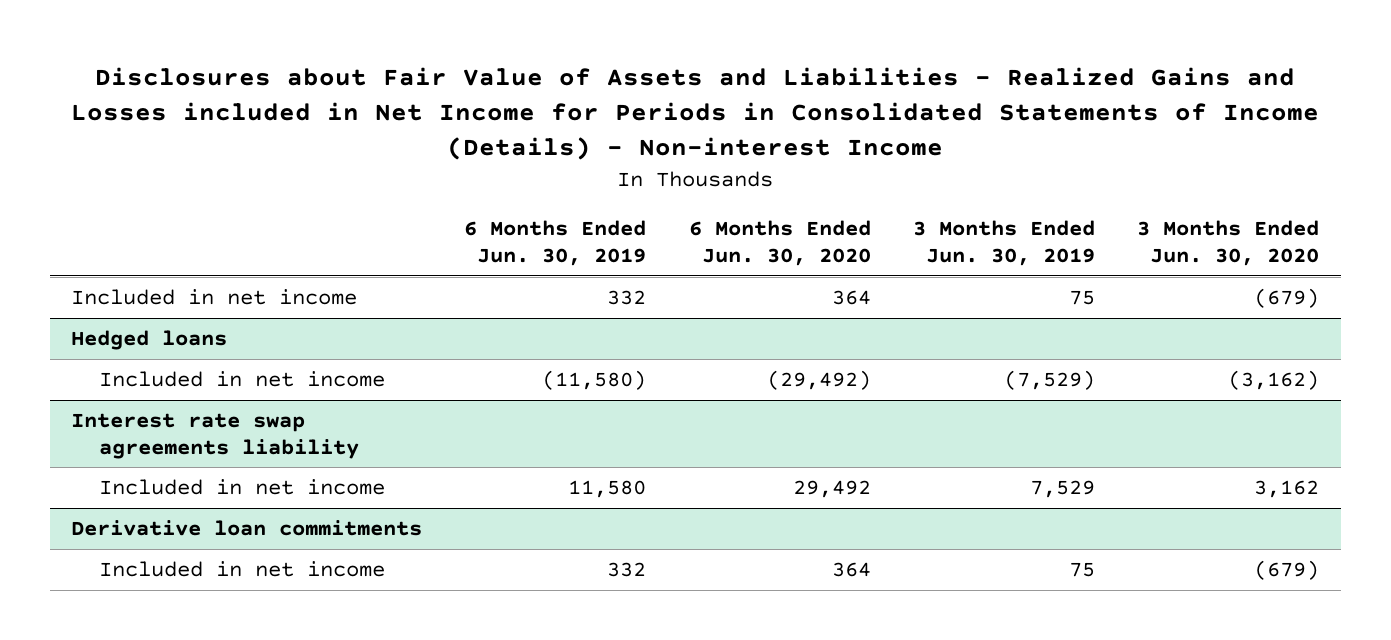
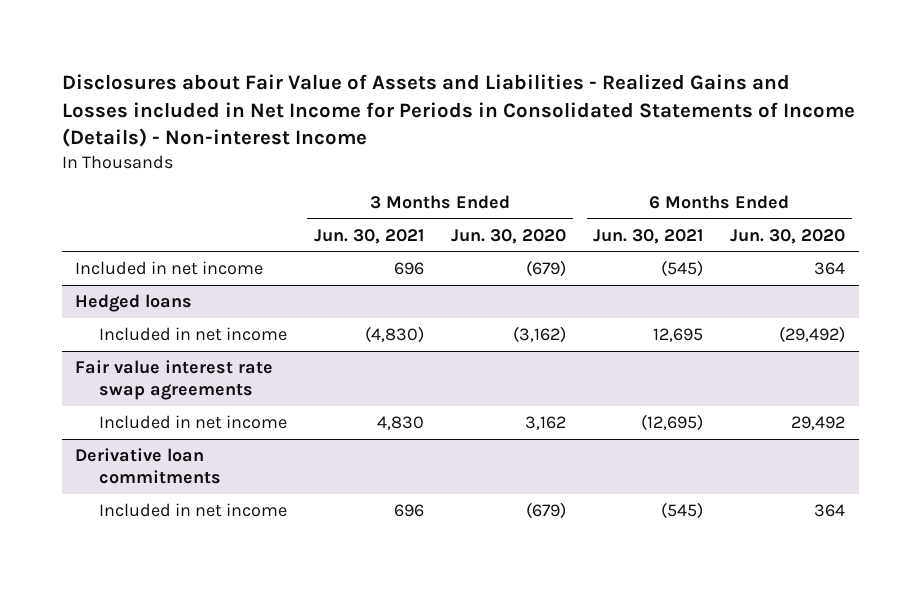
[464,220,647,266] 6 Months Ended Jun. 30, 2019 -> none
[913,220,1096,266] 3 Months Ended Jun. 30, 2019 -> none
none -> [314,228,425,244] Jun. 30, 2021
none -> [593,228,704,244] Jun. 30, 2021
[71,413,360,459] Interest rate swap agreements liability -> [75,359,274,401] Fair value interest rate swap agreements

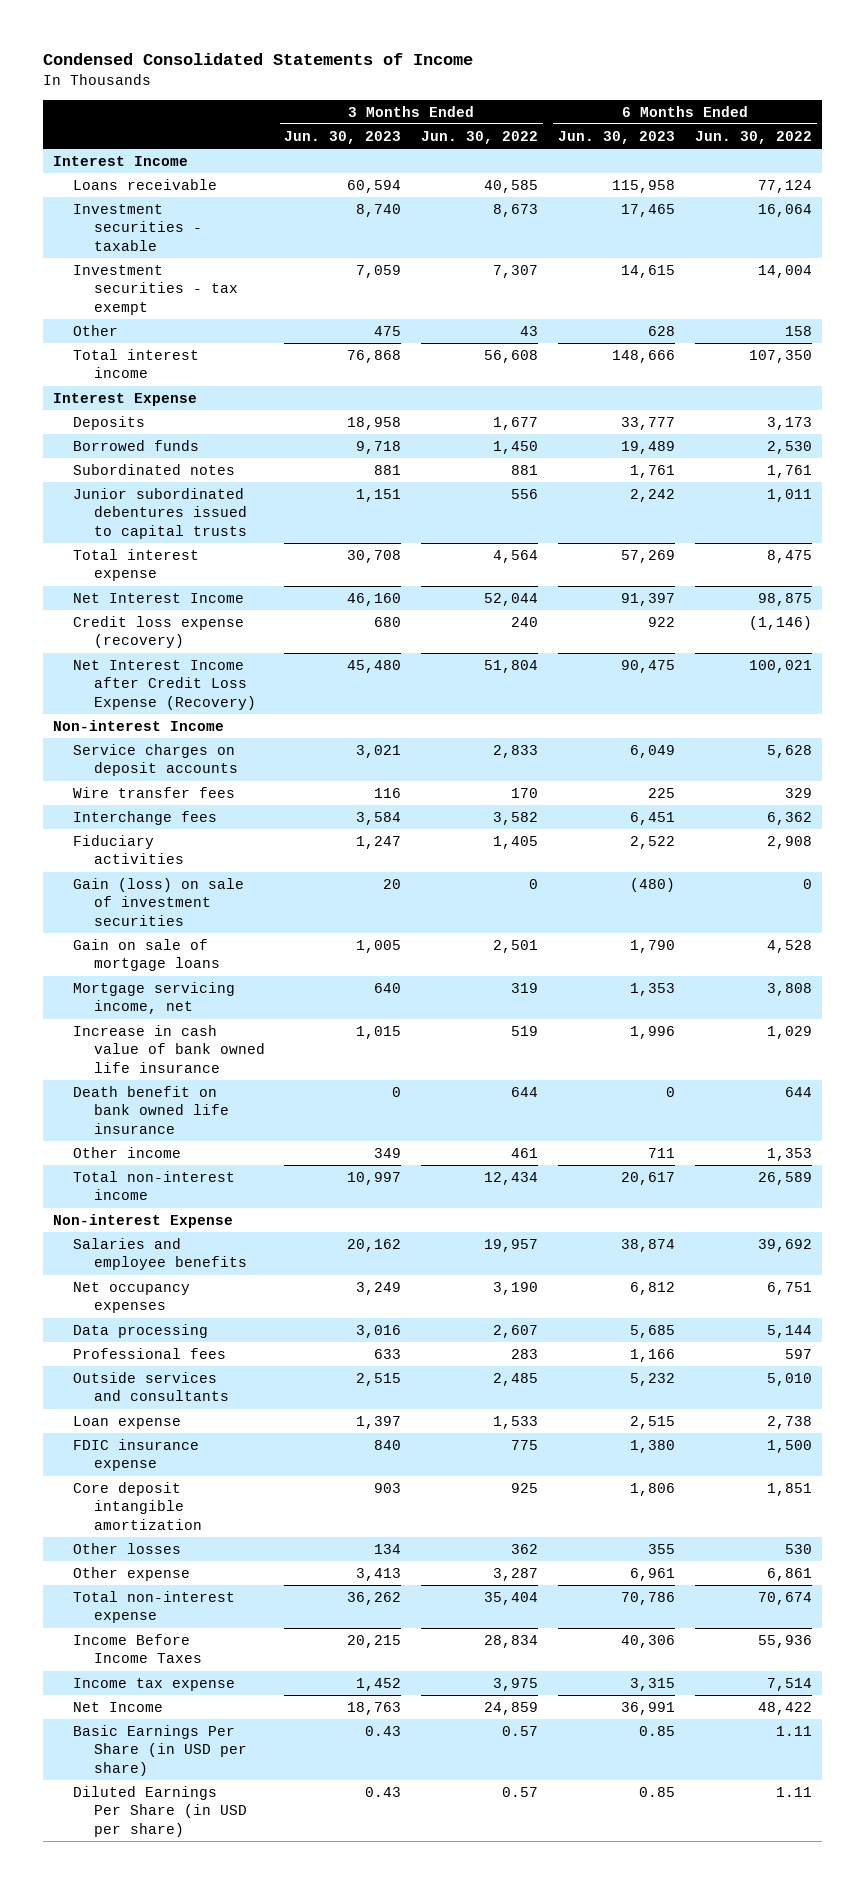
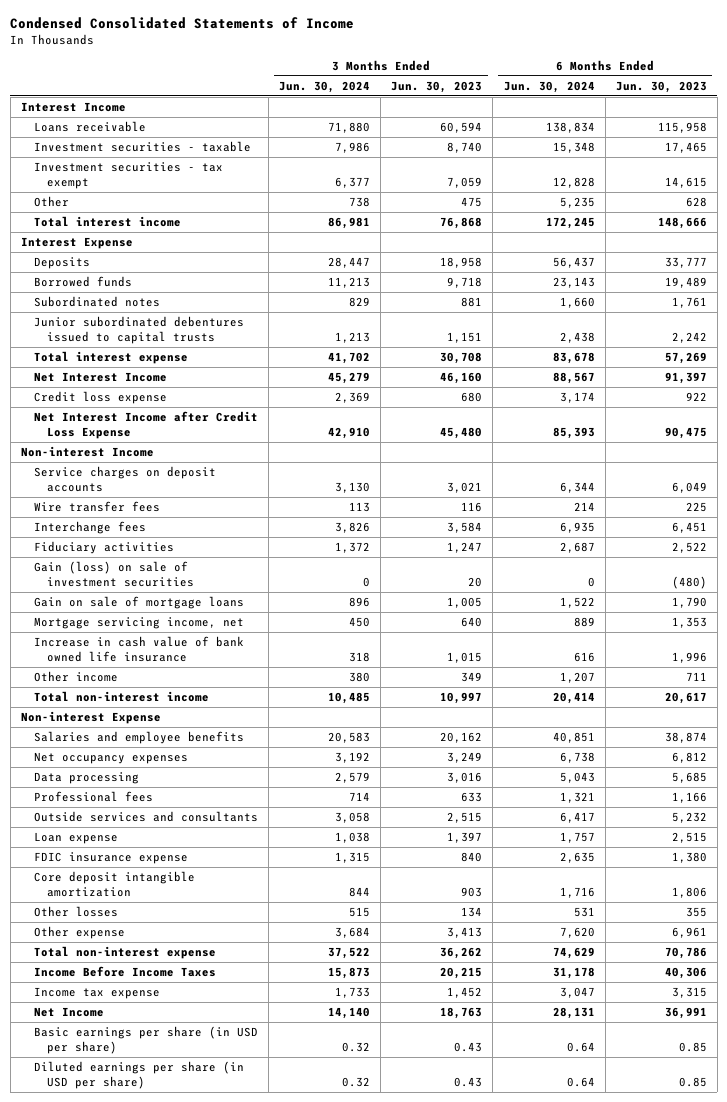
[421,130,539,144] Jun. 30, 2022 -> none
[695,130,813,144] Jun. 30, 2022 -> none
none -> [279,80,371,93] Jun. 30, 2024
none -> [503,80,595,93] Jun. 30, 2024
[73,615,245,649] Credit loss expense (recovery) -> [33,391,167,405] Credit loss expense
[73,659,256,711] Net Interest Income after Credit Loss Expense (Recovery) -> [33,411,258,439] Net Interest Income after Credit Loss Expense
[73,1085,229,1135] Death benefit on bank owned life insurance -> none
[73,1724,247,1777] Basic Earnings Per Share (in USD per share) -> [33,1026,258,1054] Basic earnings per share (in USD per share)
[73,1785,247,1838] Diluted Earnings Per Share (in USD per share) -> [33,1061,244,1089] Diluted earnings per share (in USD per share)

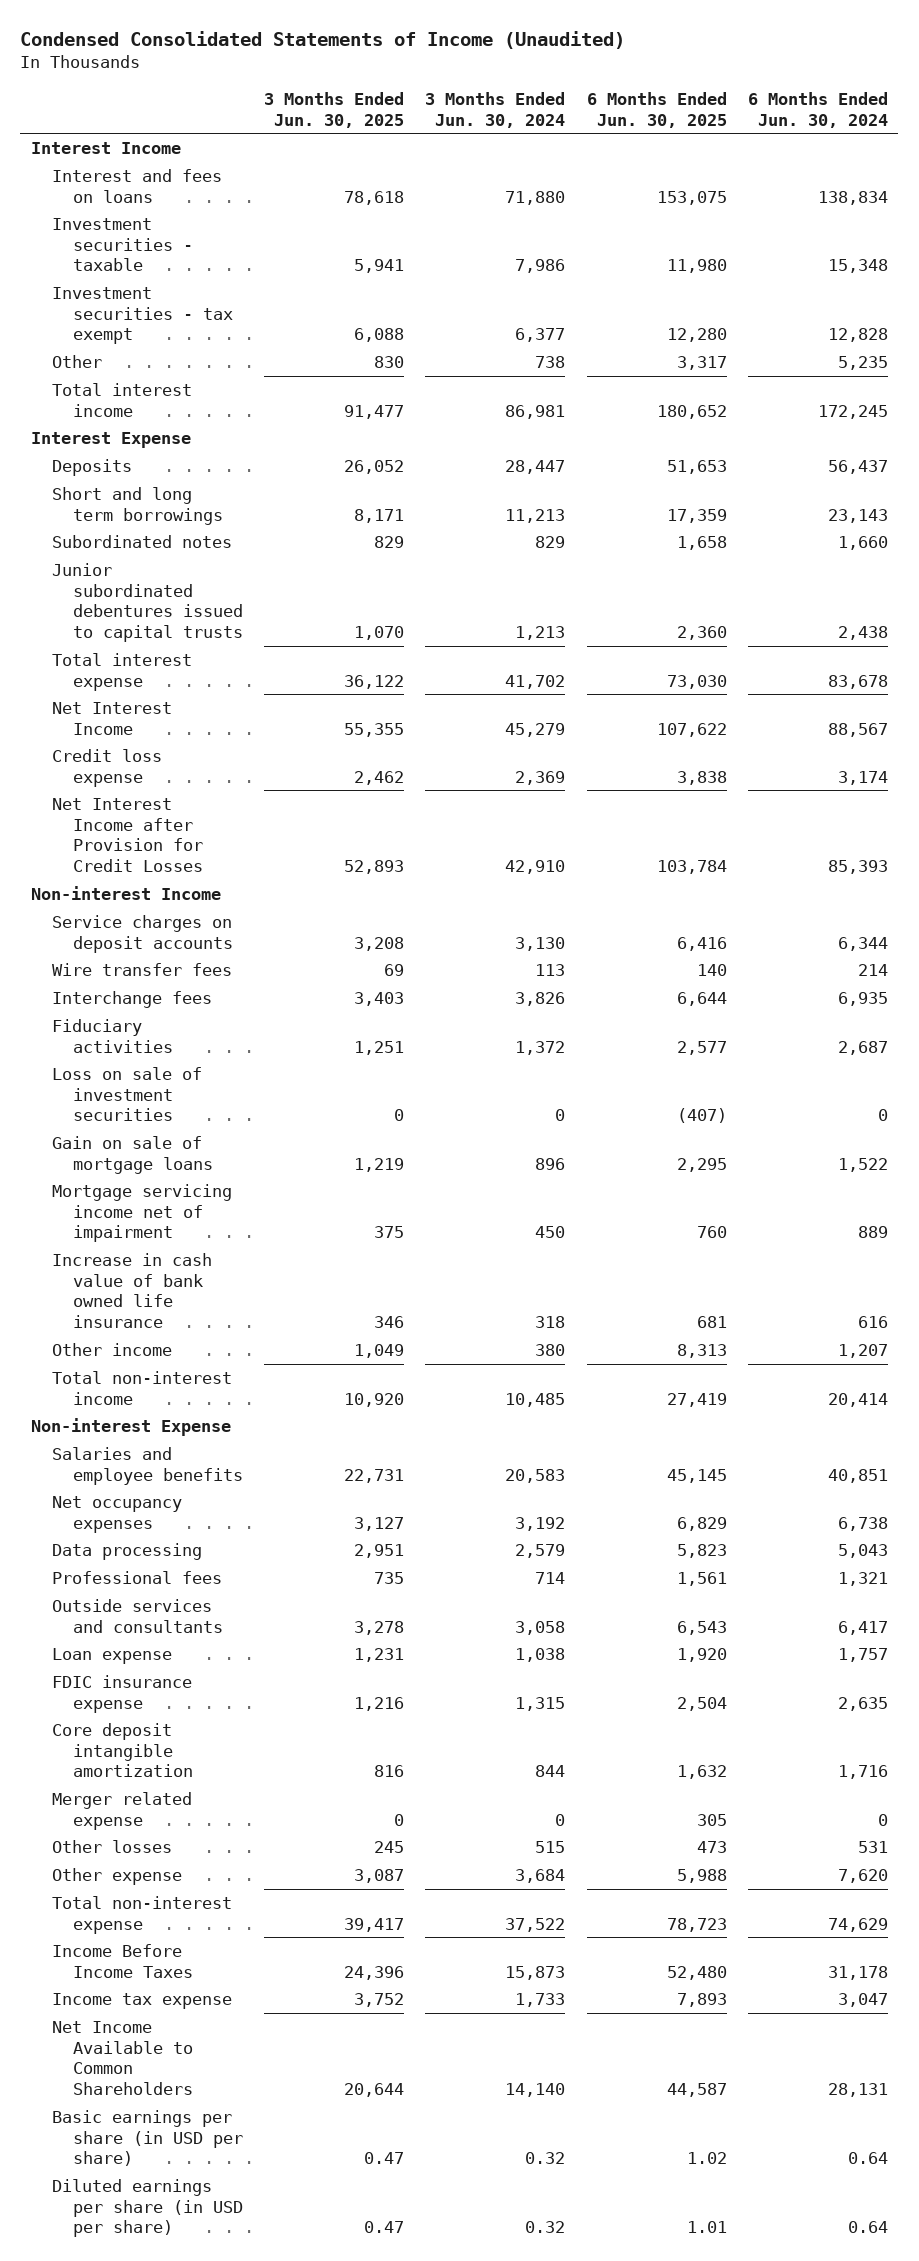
[10,17,355,30] Condensed Consolidated Statements of Income -> [20,31,626,50] Condensed Consolidated Statements of Income (Unaudited)
[391,80,483,93] Jun. 30, 2023 -> none
[615,80,707,93] Jun. 30, 2023 -> none
none -> [264,91,405,128] 3 Months Ended Jun. 30, 2025
none -> [586,91,727,128] 6 Months Ended Jun. 30, 2025
[33,121,146,133] Loans receivable -> [51,168,222,203] Interest and fees on loans
[33,276,132,288] Borrowed funds -> [51,486,223,525] Short and long term borrowings
[33,411,258,439] Net Interest Income after Credit Loss Expense -> [51,797,203,873] Net Interest Income after Provision for Credit Losses
[33,561,195,587] Gain (loss) on sale of investment securities -> [51,1066,202,1122] Loss on sale of investment securities
[33,617,244,630] Mortgage servicing income, net -> [51,1183,232,1243] Mortgage servicing income net of impairment
none -> [51,1791,192,1830] Merger related expense
[33,1007,104,1018] Net Income -> [51,2020,193,2096] Net Income Available to Common Shareholders

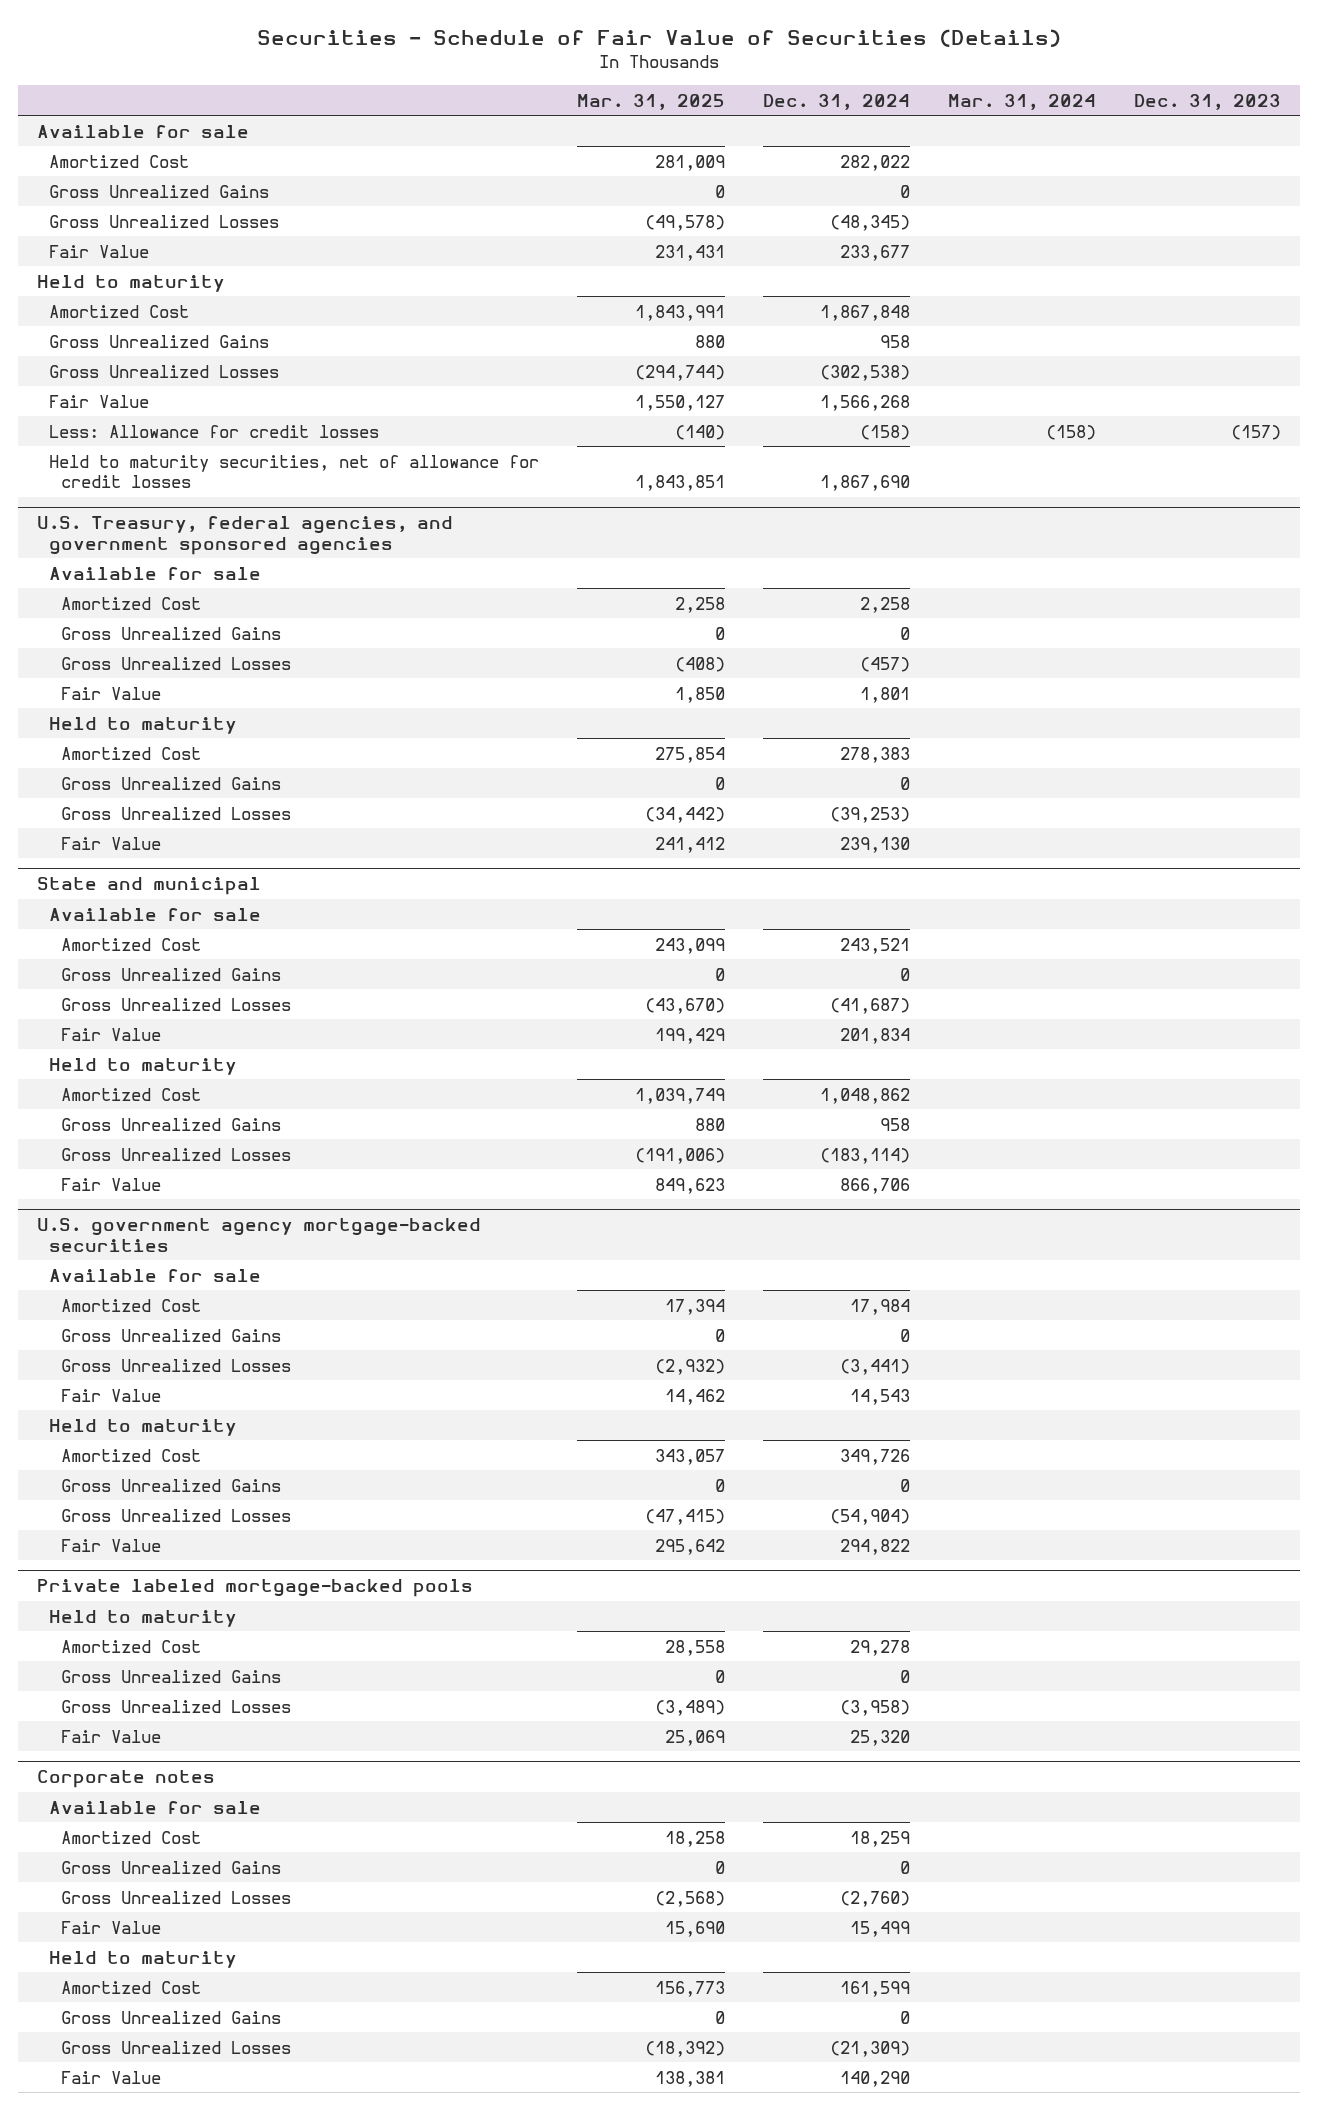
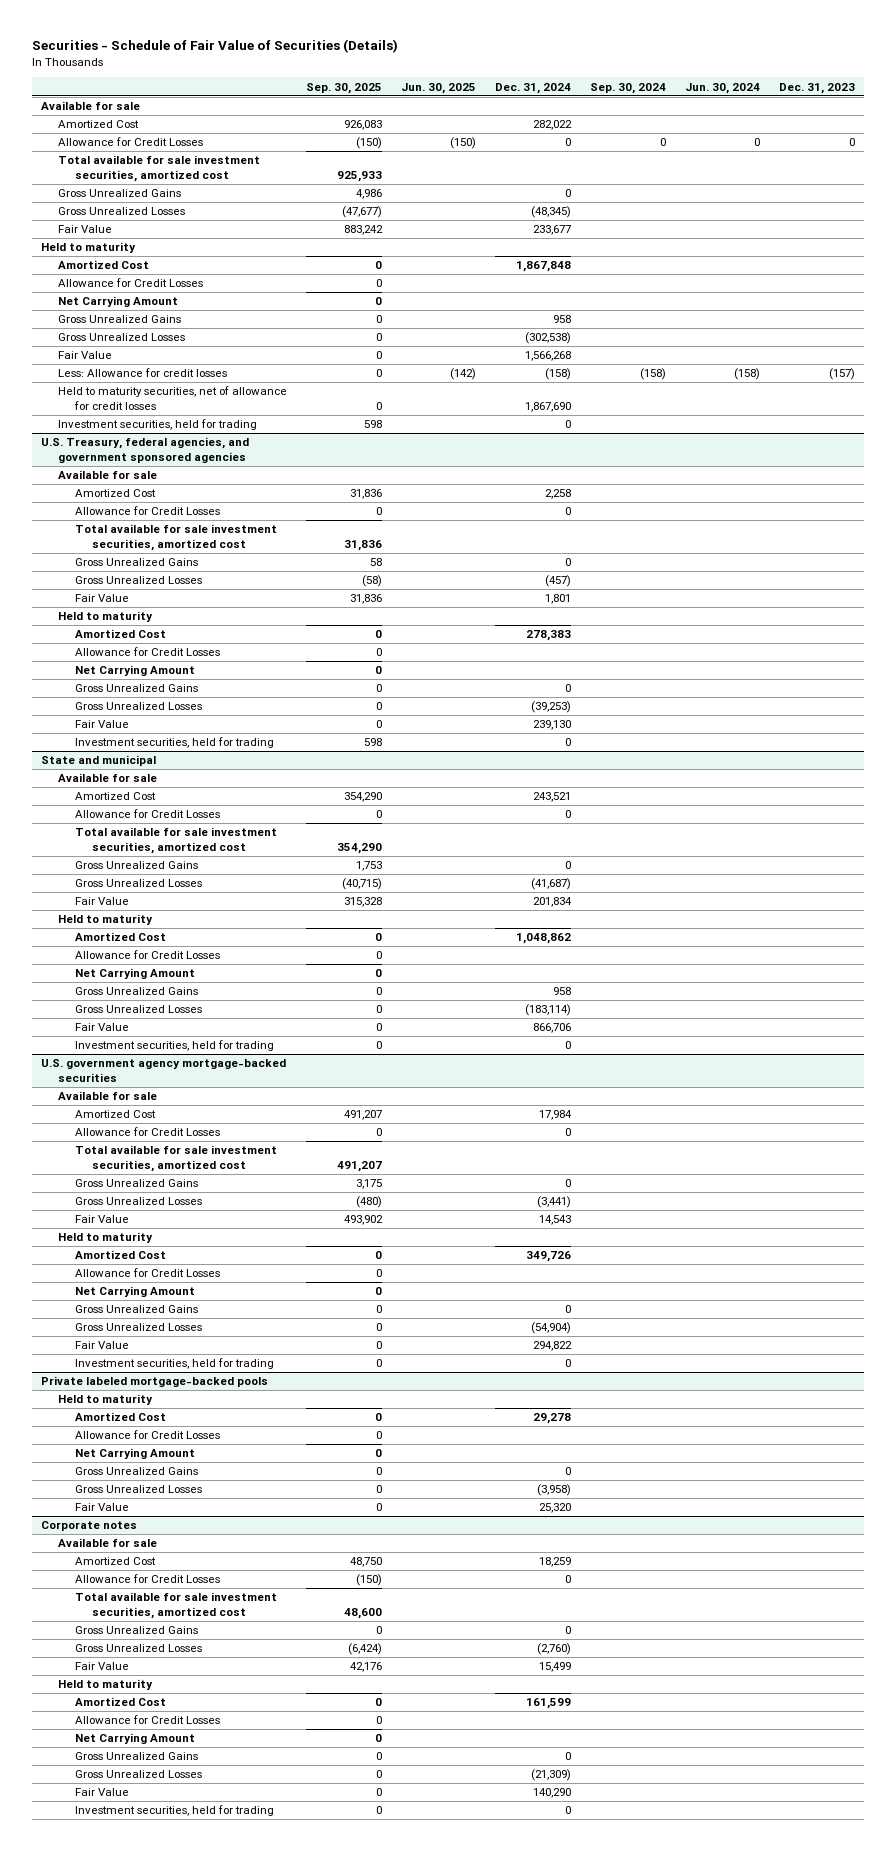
[576,93,725,110] Mar. 31, 2025 -> none
[947,93,1096,110] Mar. 31, 2024 -> none
none -> [306,82,383,94] Sep. 30, 2025
none -> [401,82,477,94] Jun. 30, 2025
none -> [589,82,666,94] Sep. 30, 2024
none -> [684,82,760,94] Jun. 30, 2024
none -> [58,137,204,147] Allowance for Credit Losses
none -> [58,155,261,183] Total available for sale investment securities, amortized cost
none -> [58,278,204,288] Allowance for Credit Losses
none -> [58,296,179,308] Net Carrying Amount
none -> [58,419,258,431] Investment securities, held for trading
none -> [75,506,221,516] Allowance for Credit Losses
none -> [75,524,278,552] Total available for sale investment securities, amortized cost
none -> [75,647,221,657] Allowance for Credit Losses
none -> [75,665,196,677] Net Carrying Amount
none -> [75,737,275,749] Investment securities, held for trading
none -> [75,809,221,819] Allowance for Credit Losses
none -> [75,827,278,855] Total available for sale investment securities, amortized cost
none -> [75,950,221,960] Allowance for Credit Losses
none -> [75,968,196,980] Net Carrying Amount
none -> [75,1040,275,1052] Investment securities, held for trading
none -> [75,1127,221,1137] Allowance for Credit Losses
none -> [75,1145,278,1173] Total available for sale investment securities, amortized cost
none -> [75,1268,221,1278] Allowance for Credit Losses
none -> [75,1286,196,1298] Net Carrying Amount
none -> [75,1358,275,1370] Investment securities, held for trading
none -> [75,1430,221,1440] Allowance for Credit Losses
none -> [75,1448,196,1460] Net Carrying Amount
none -> [75,1574,221,1584] Allowance for Credit Losses
none -> [75,1592,278,1620] Total available for sale investment securities, amortized cost
none -> [75,1715,221,1725] Allowance for Credit Losses
none -> [75,1733,196,1745] Net Carrying Amount
none -> [75,1805,275,1817] Investment securities, held for trading

